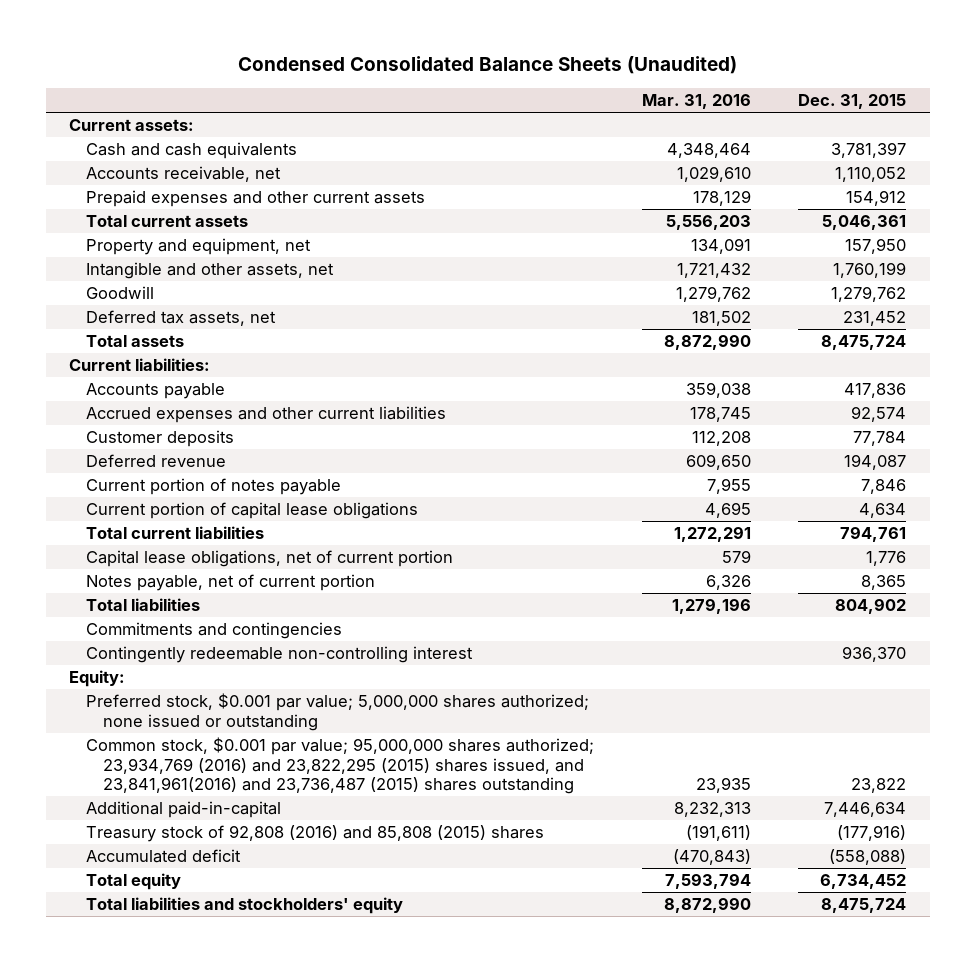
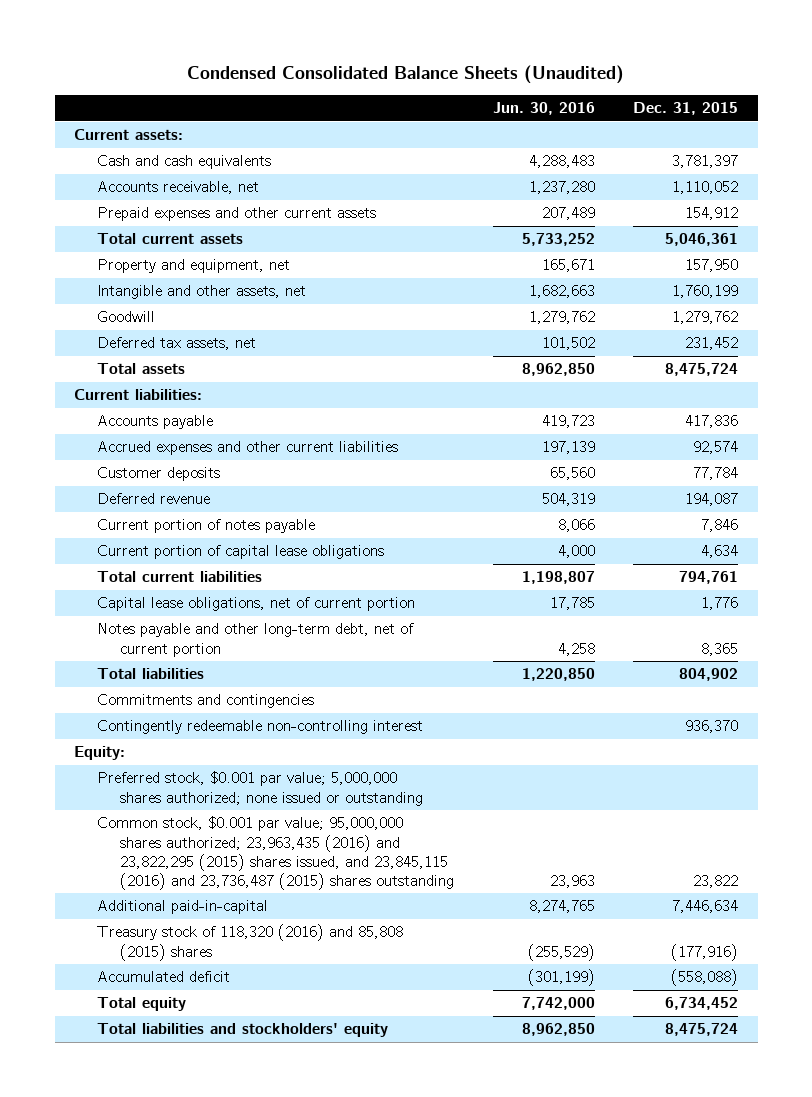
[641,94,751,110] Mar. 31, 2016 -> none
none -> [492,102,595,116] Jun. 30, 2016
[86,574,376,592] Notes payable, net of current portion -> [97,623,415,657] Notes payable and other long-term debt, net of current portion
[86,737,595,795] Common stock, $0.001 par value; 95,000,000 shares authorized; 23,934,769 (2016) and 23,822,295 (2015) shares issued, and 23,841,961(2016) and 23,736,487 (2015) shares outstanding -> [97,816,454,891] Common stock, $0.001 par value; 95,000,000 shares authorized; 23,963,435 (2016) and 23,822,295 (2015) shares issued, and 23,845,115 (2016) and 23,736,487 (2015) shares outstanding
[86,825,545,843] Treasury stock of 92,808 (2016) and 85,808 (2015) shares -> [97,924,404,961] Treasury stock of 118,320 (2016) and 85,808 (2015) shares

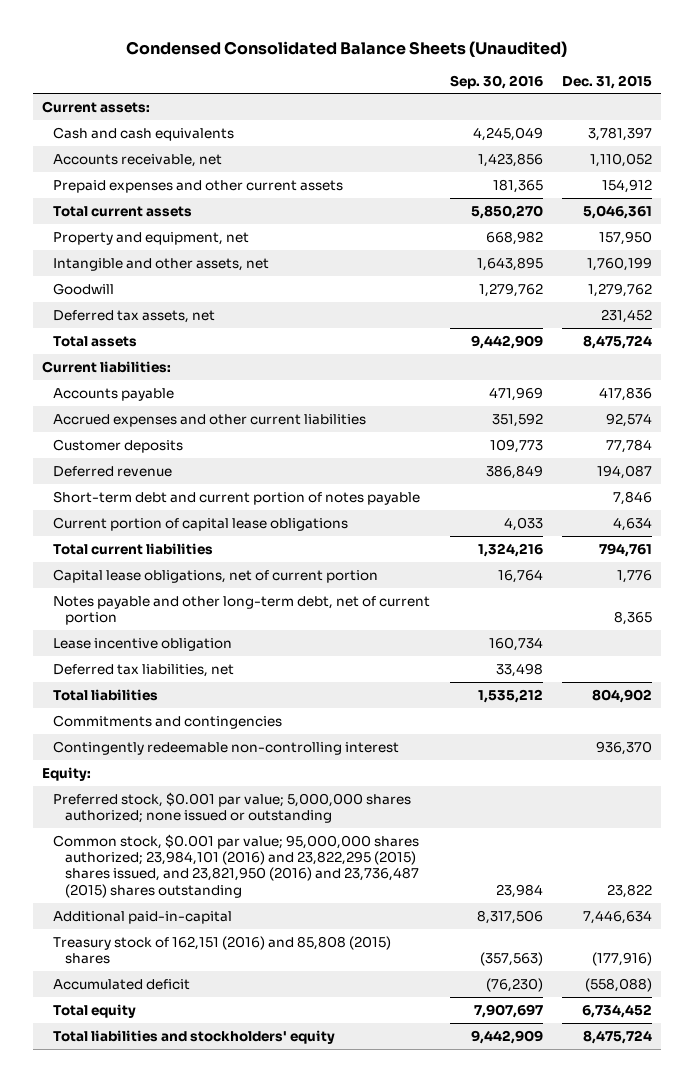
[492,102,595,116] Jun. 30, 2016 -> none
none -> [449,74,543,89] Sep. 30, 2016
[97,519,316,534] Current portion of notes payable -> [53,490,421,505] Short-term debt and current portion of notes payable
none -> [53,637,233,651] Lease incentive obligation
none -> [53,663,235,677] Deferred tax liabilities, net
[97,816,454,891] Common stock, $0.001 par value; 95,000,000 shares authorized; 23,963,435 (2016) and 23,822,295 (2015) shares issued, and 23,845,115 (2016) and 23,736,487 (2015) shares outstanding -> [53,833,420,898] Common stock, $0.001 par value; 95,000,000 shares authorized; 23,984,101 (2016) and 23,822,295 (2015) shares issued, and 23,821,950 (2016) and 23,736,487 (2015) shares outstanding
[97,924,404,961] Treasury stock of 118,320 (2016) and 85,808 (2015) shares -> [53,935,392,965] Treasury stock of 162,151 (2016) and 85,808 (2015) shares

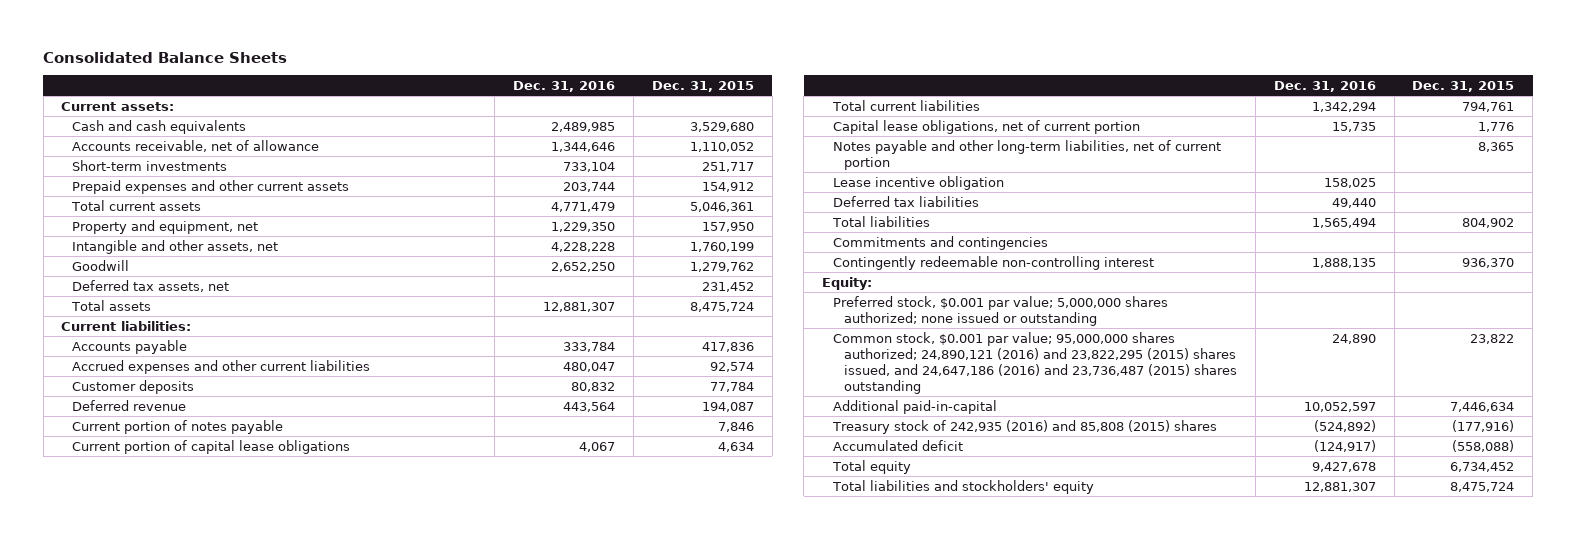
[125,40,567,57] Condensed Consolidated Balance Sheets (Unaudited) -> [43,51,288,63] Consolidated Balance Sheets
[449,74,543,89] Sep. 30, 2016 -> none
none -> [513,81,616,93] Dec. 31, 2016
[587,126,652,141] 3,781,397 -> [689,121,754,132] 3,529,680
[53,153,223,167] Accounts receivable, net -> [72,139,320,152] Accounts receivable, net of allowance
none -> [72,159,228,171] Short-term investments
[53,490,421,505] Short-term debt and current portion of notes payable -> [72,419,284,434] Current portion of notes payable
[53,595,431,626] Notes payable and other long-term debt, net of current portion -> [833,139,1222,170] Notes payable and other long-term liabilities, net of current portion
[53,663,235,677] Deferred tax liabilities, net -> [833,195,980,207] Deferred tax liabilities
[53,833,420,898] Common stock, $0.001 par value; 95,000,000 shares authorized; 23,984,101 (2016) and 23,822,295 (2015) shares issued, and 23,821,950 (2016) and 23,736,487 (2015) shares outstanding -> [833,331,1238,395] Common stock, $0.001 par value; 95,000,000 shares authorized; 24,890,121 (2016) and 23,822,295 (2015) shares issued, and 24,647,186 (2016) and 23,736,487 (2015) shares outstanding
[53,935,392,965] Treasury stock of 162,151 (2016) and 85,808 (2015) shares -> [832,419,1218,434] Treasury stock of 242,935 (2016) and 85,808 (2015) shares

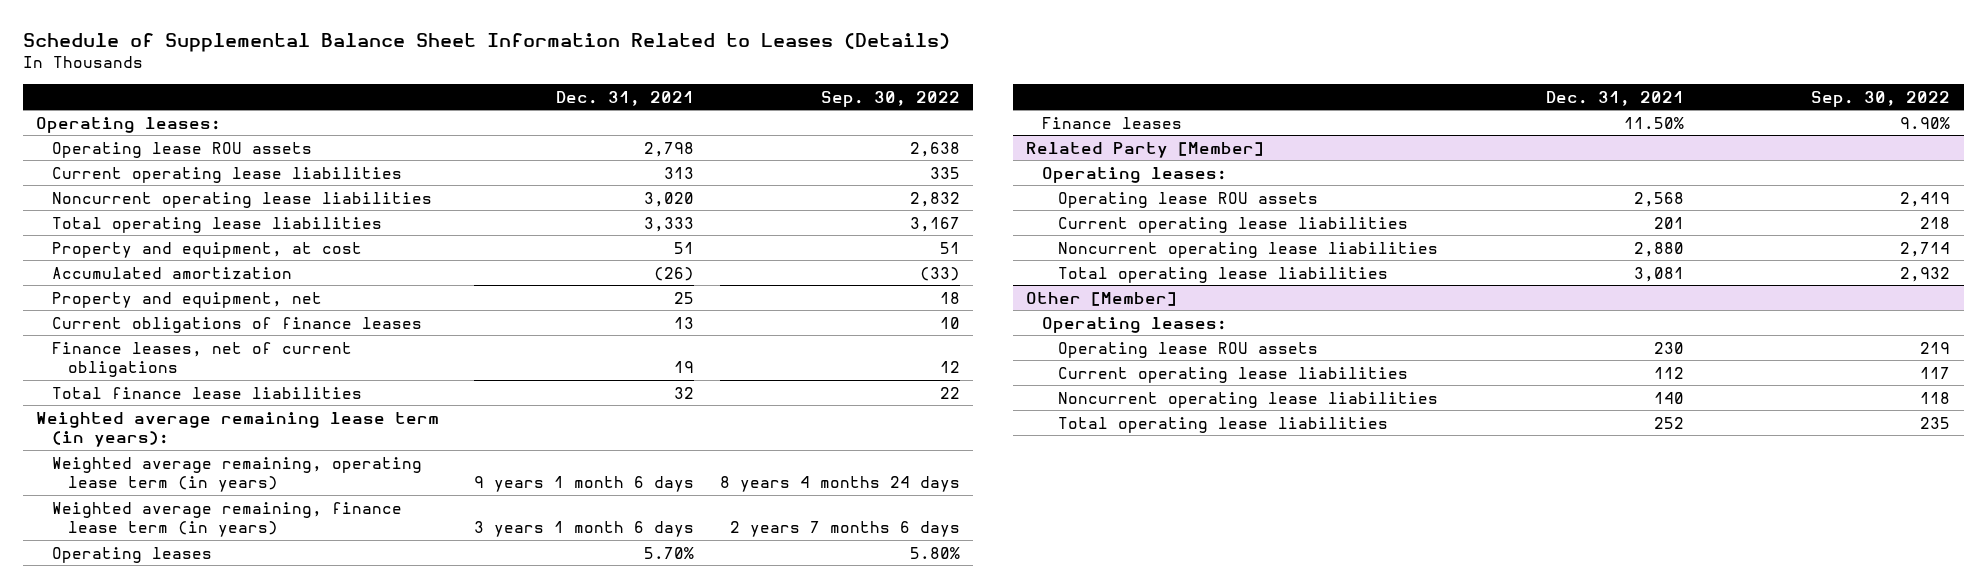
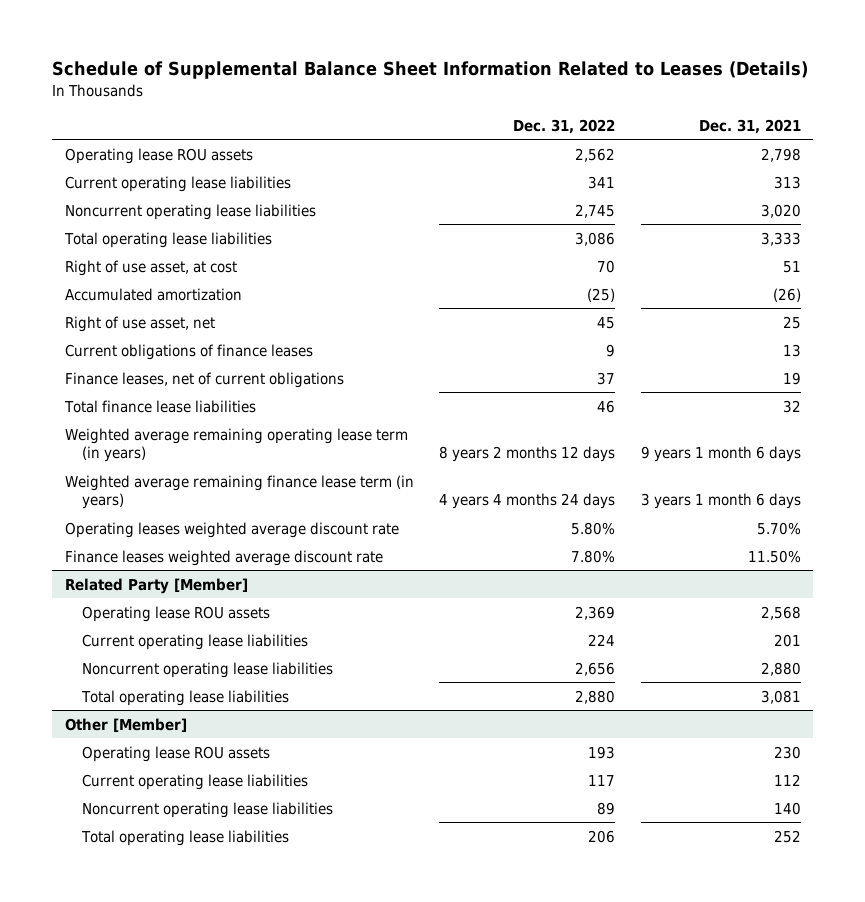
[821,90,961,107] Sep. 30, 2022 -> none
none -> [513,118,616,134] Dec. 31, 2022
[35,116,221,133] Operating leases: -> none
[51,241,362,258] Property and equipment, at cost -> none
none -> [64,259,237,276] Right of use asset, at cost
[51,291,322,308] Property and equipment, net -> none
none -> [64,315,215,332] Right of use asset, net
[35,411,439,448] Weighted average remaining lease term (in years): -> none
[51,456,422,493] Weighted average remaining, operating lease term (in years) -> [64,427,408,463] Weighted average remaining operating lease term (in years)
[51,501,402,538] Weighted average remaining, finance lease term (in years) -> [64,474,414,510] Weighted average remaining finance lease term (in years)
[51,546,212,563] Operating leases -> [64,521,399,538] Operating leases weighted average discount rate
[1041,116,1182,129] Finance leases -> [64,549,383,566] Finance leases weighted average discount rate
[1041,166,1227,183] Operating leases: -> none
[1041,316,1227,333] Operating leases: -> none

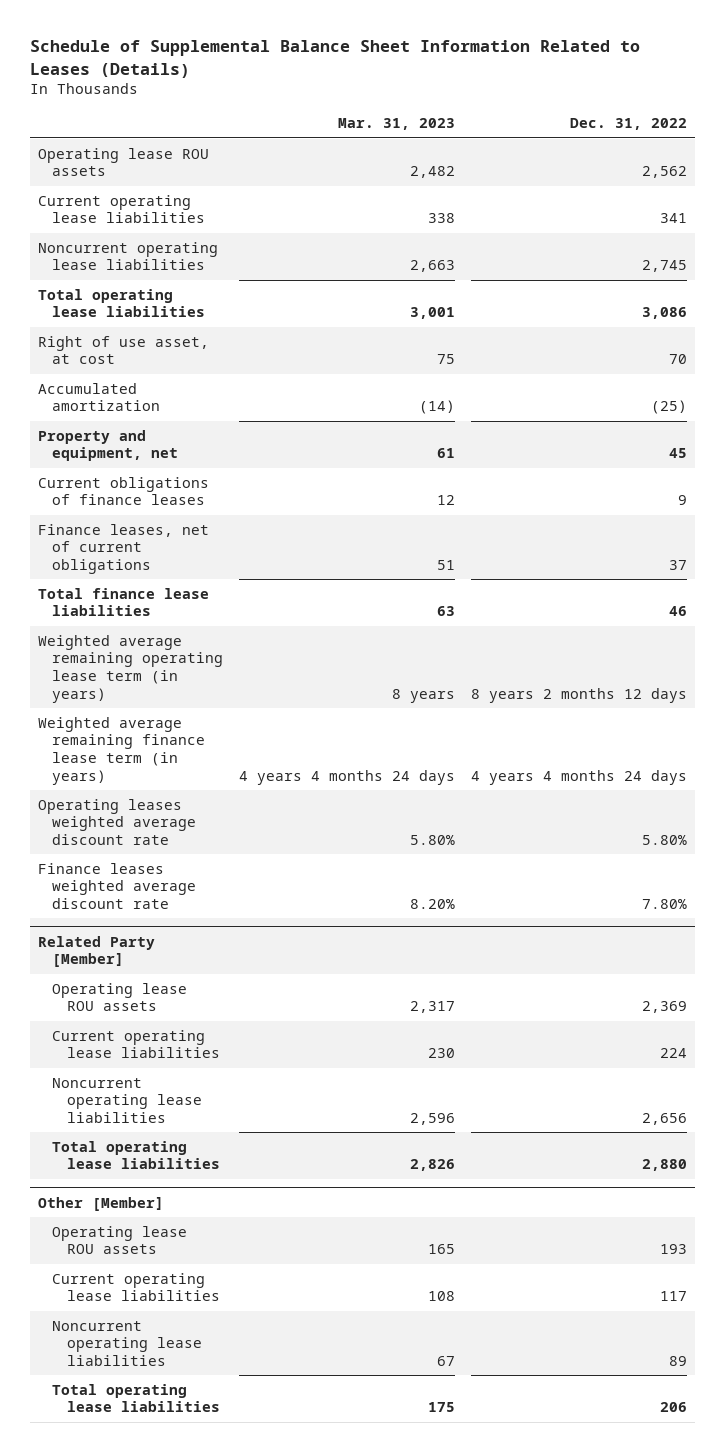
[698,118,801,134] Dec. 31, 2021 -> none
none -> [338,118,456,131] Mar. 31, 2023
[64,315,215,332] Right of use asset, net -> [37,429,179,462] Property and equipment, net

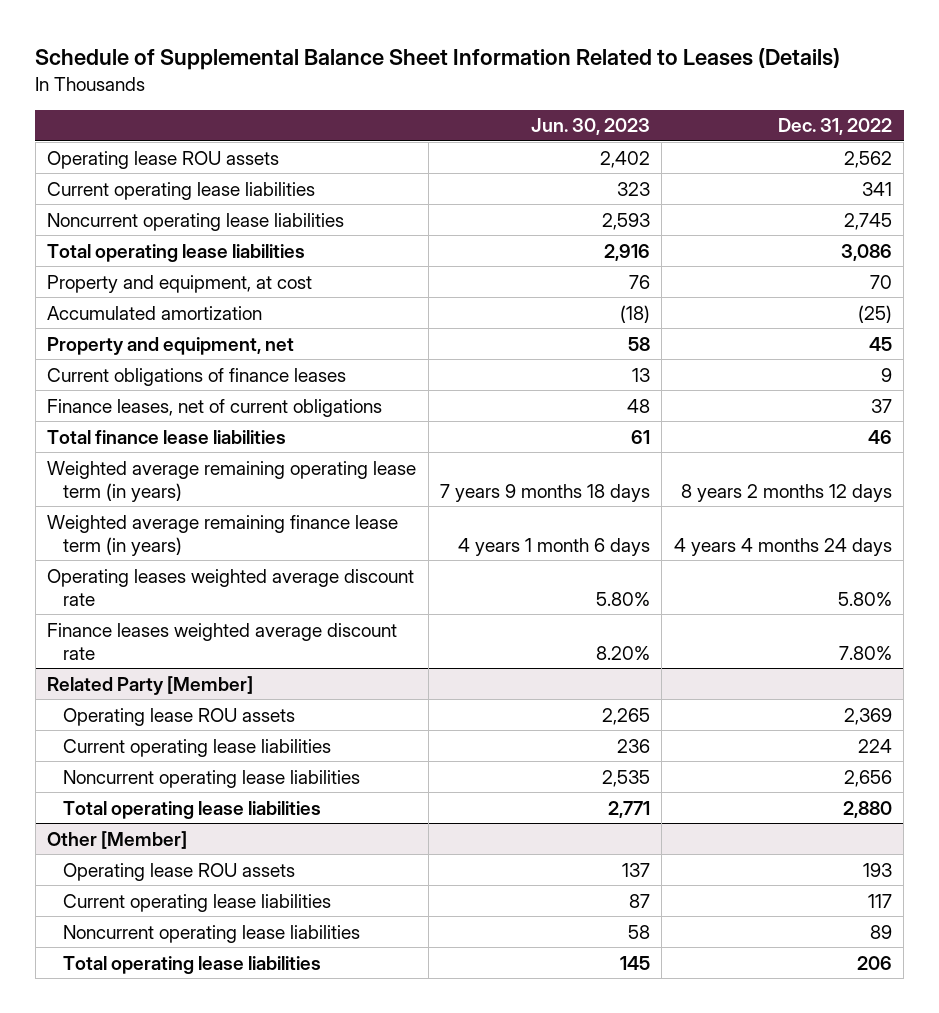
[338,118,456,131] Mar. 31, 2023 -> none
none -> [531,118,651,136] Jun. 30, 2023
[37,335,209,365] Right of use asset, at cost -> none
none -> [47,274,313,293] Property and equipment, at cost

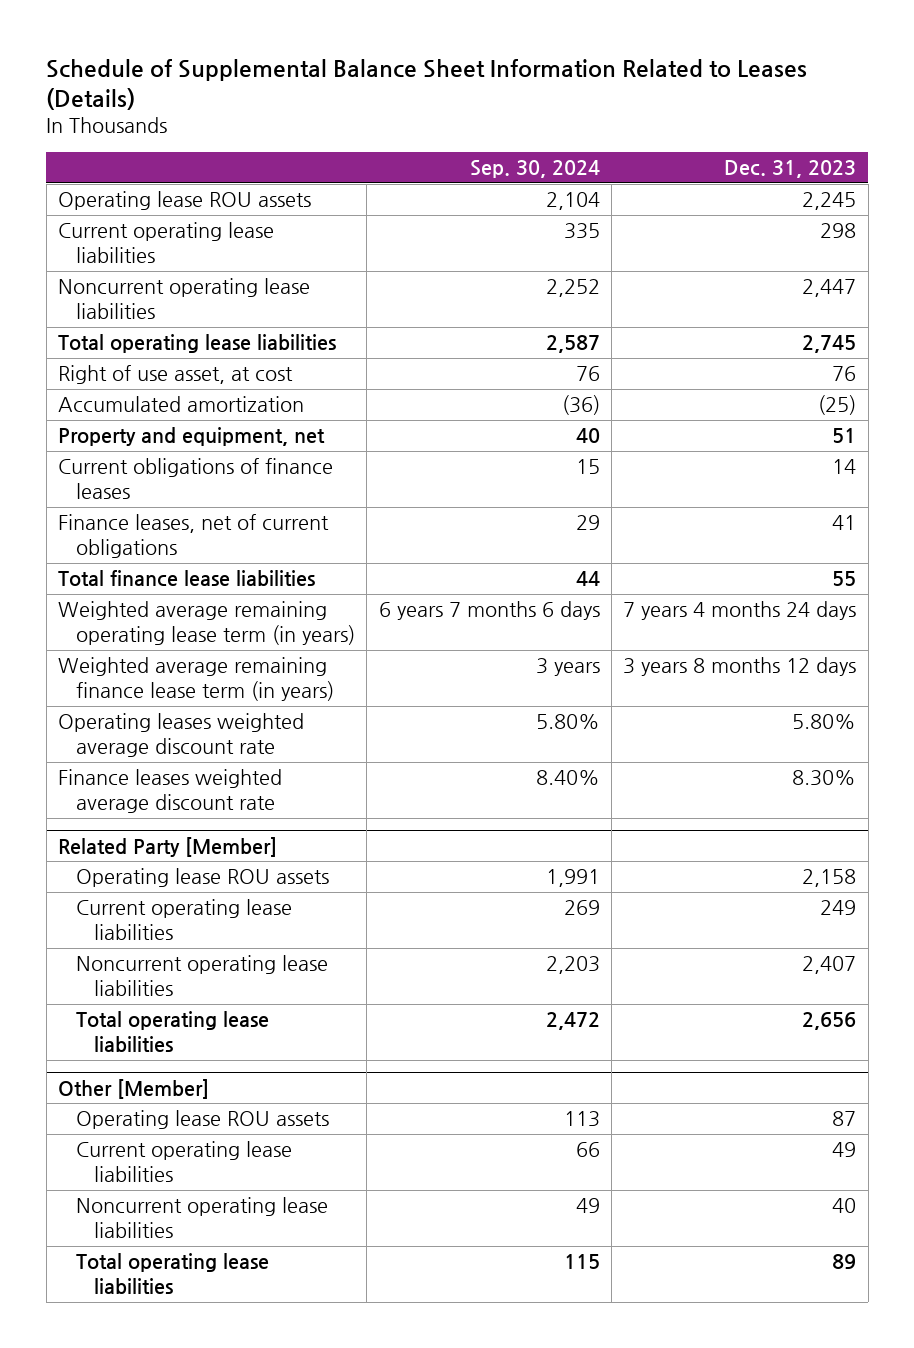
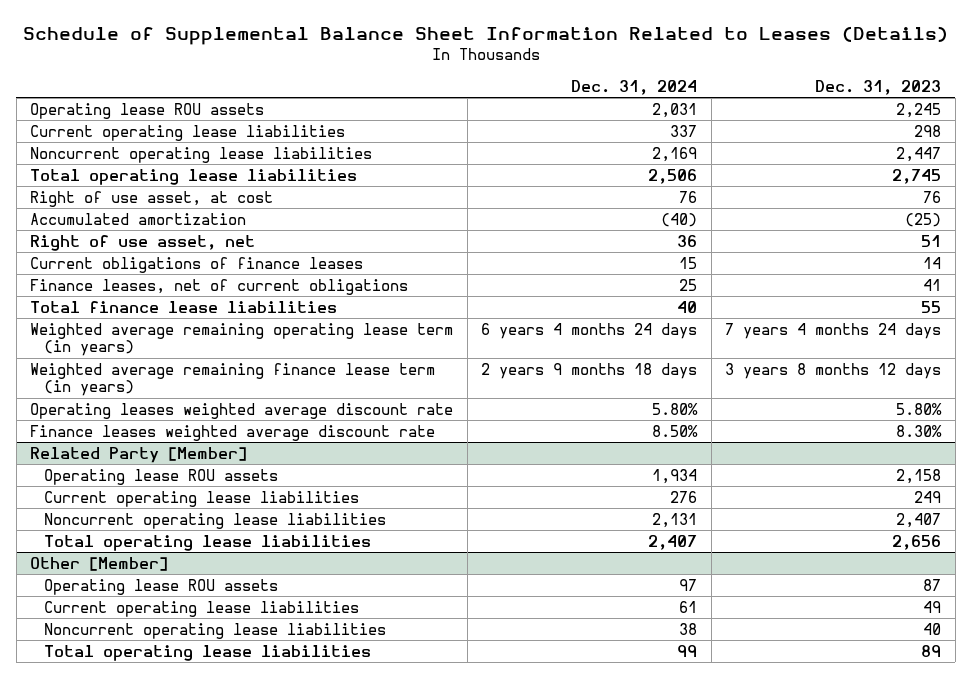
[469,159,600,178] Sep. 30, 2024 -> none
none -> [571,79,698,95] Dec. 31, 2024
[57,427,325,447] Property and equipment, net -> none
none -> [30,234,256,251] Right of use asset, net

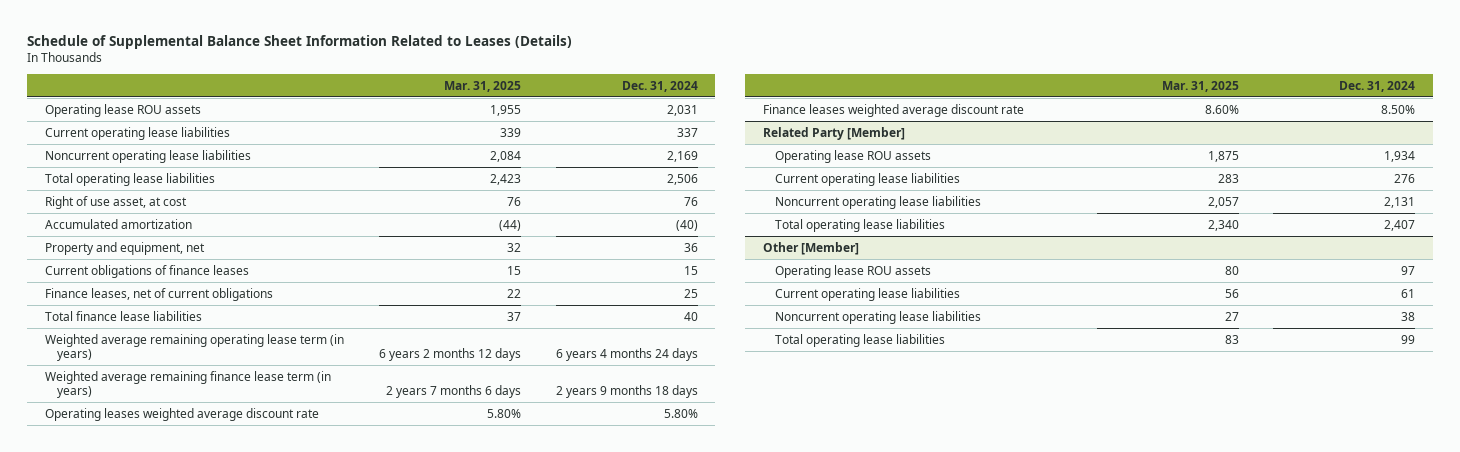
[815,79,942,95] Dec. 31, 2023 -> none
none -> [443,80,521,92] Mar. 31, 2025
[30,234,256,251] Right of use asset, net -> none
none -> [44,241,205,255] Property and equipment, net

